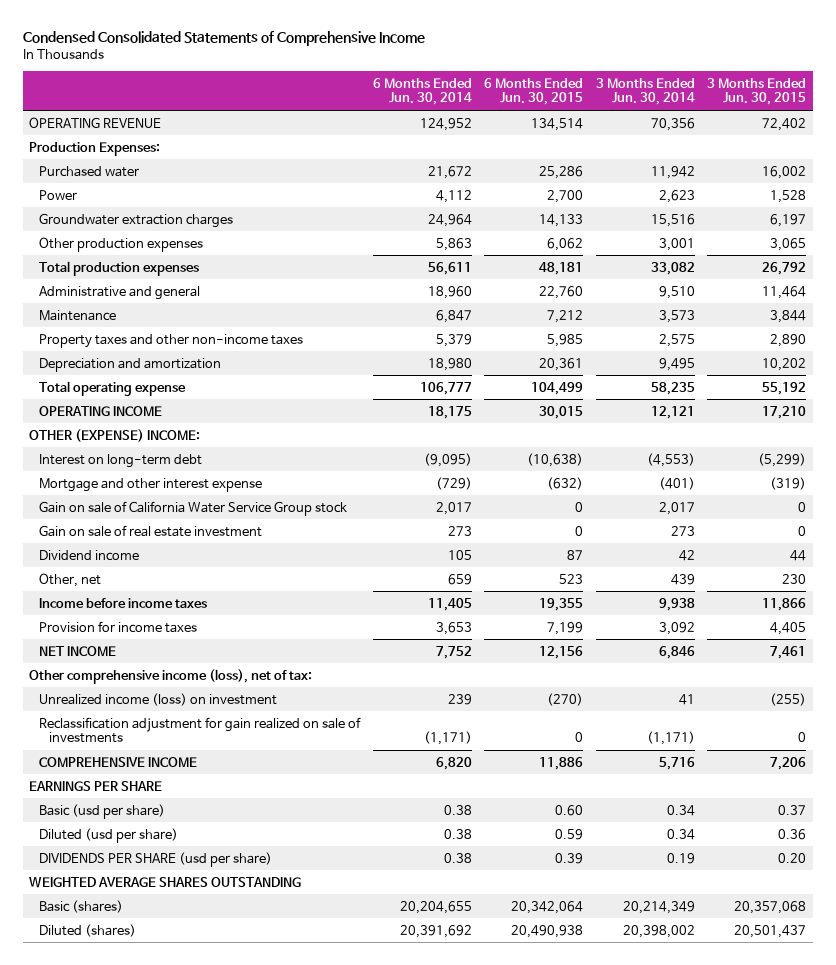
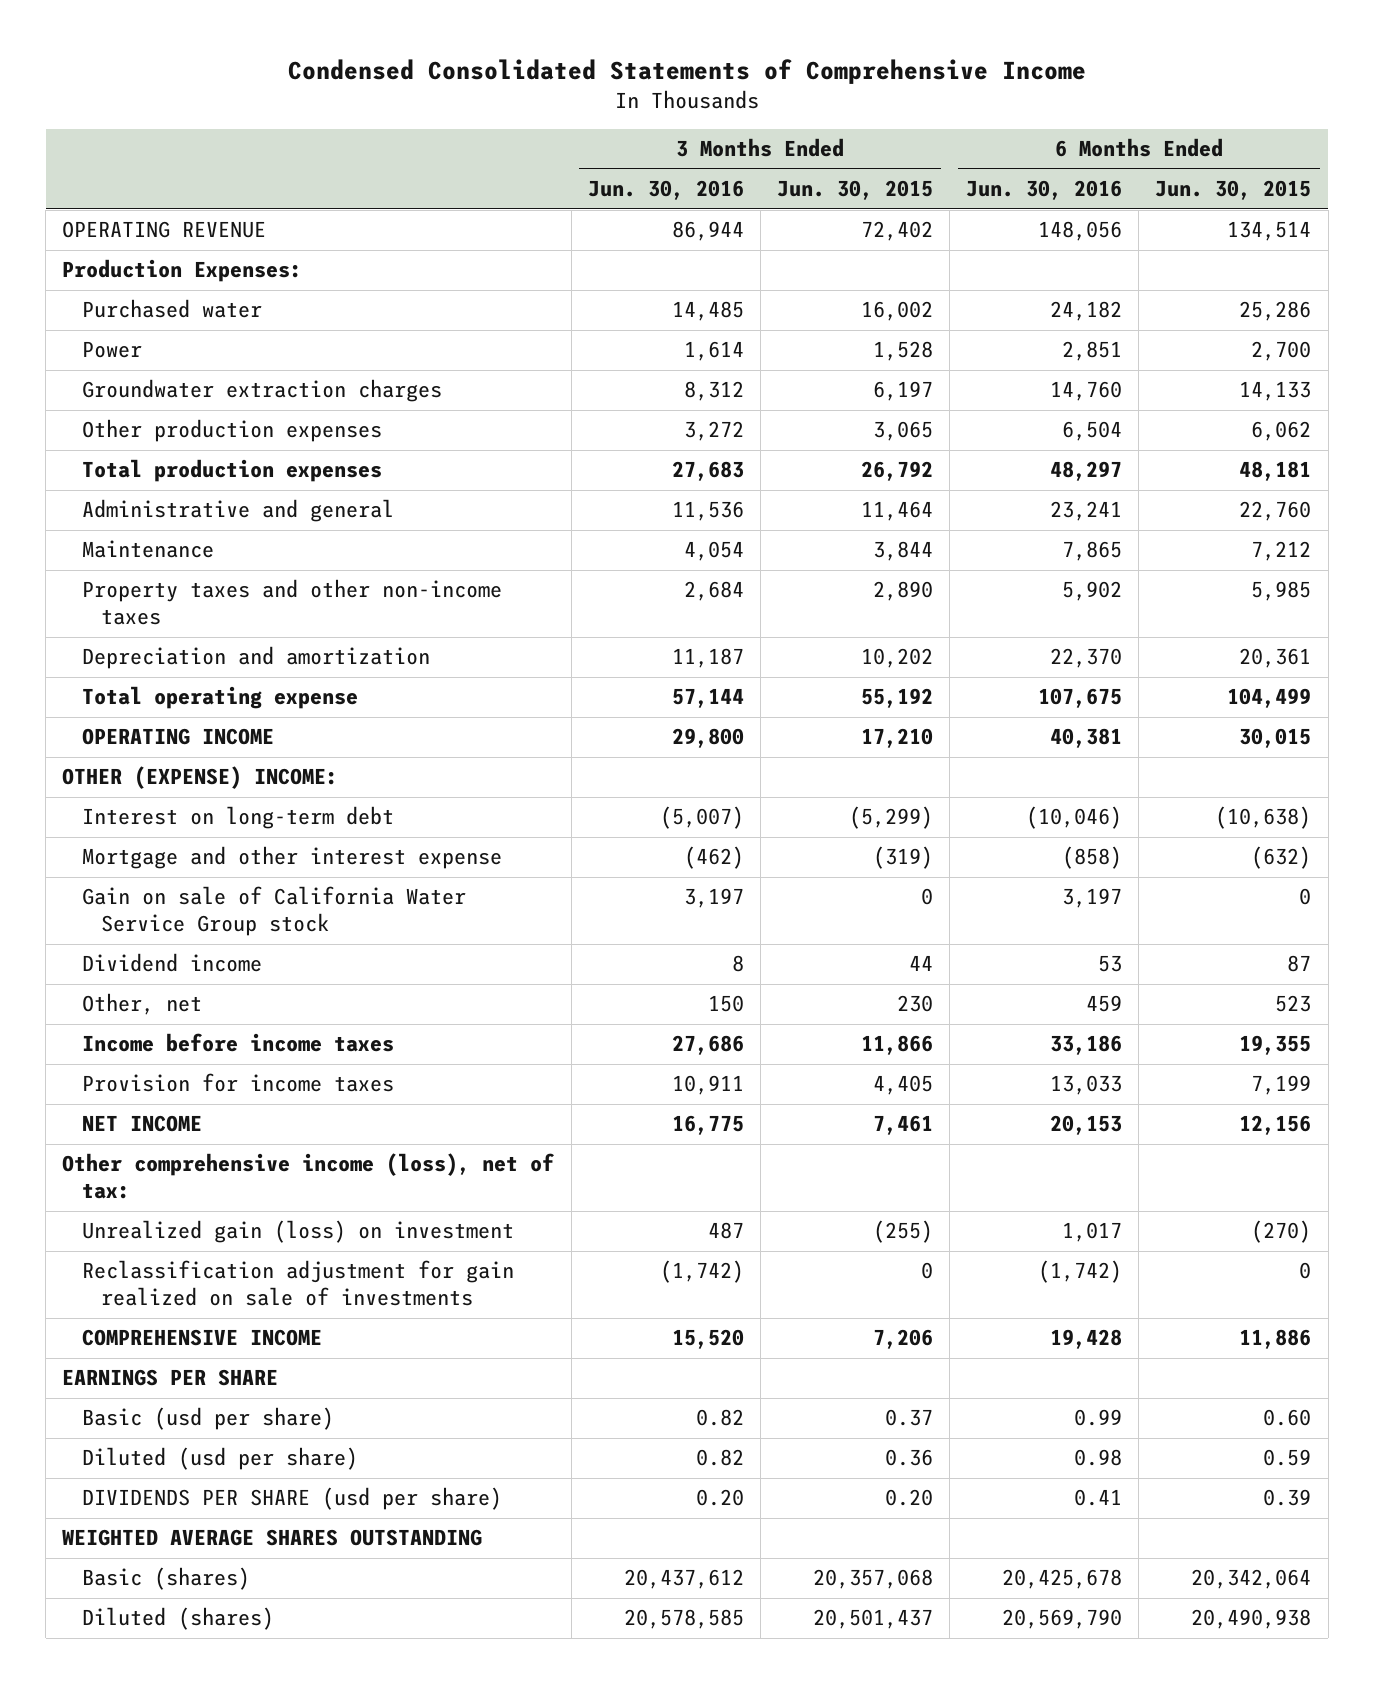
[372,77,472,106] 6 Months Ended Jun. 30, 2014 -> none
[595,77,695,106] 3 Months Ended Jun. 30, 2014 -> none
none -> [587,180,744,201] Jun. 30, 2016
none -> [966,180,1123,201] Jun. 30, 2016
[39,524,263,537] Gain on sale of real estate investment -> none
[39,692,278,706] Unrealized income (loss) on investment -> [81,1220,514,1244] Unrealized gain (loss) on investment

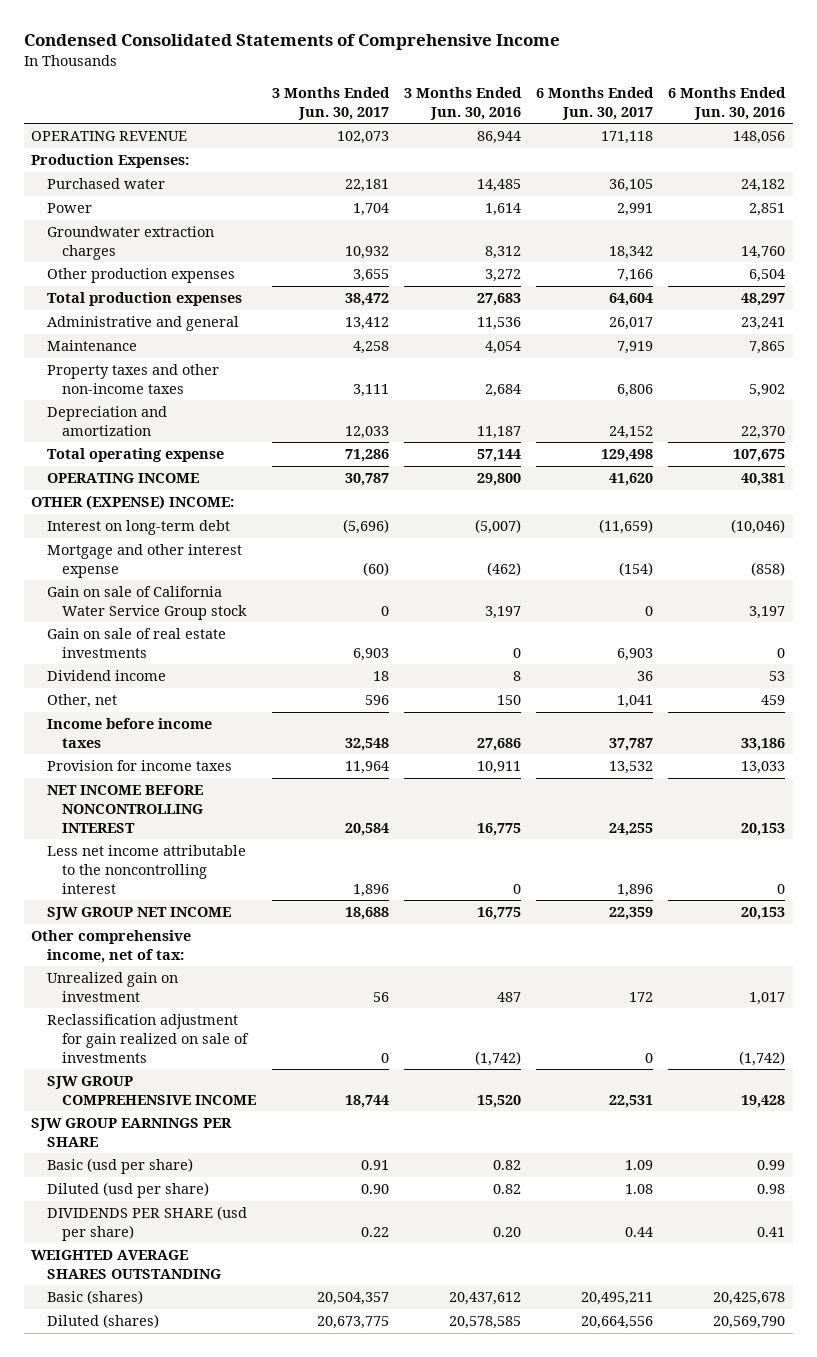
[776,180,933,201] Jun. 30, 2015 -> none
[1155,180,1312,201] Jun. 30, 2015 -> none
none -> [271,87,390,120] 3 Months Ended Jun. 30, 2017
none -> [536,87,655,120] 6 Months Ended Jun. 30, 2017
none -> [46,628,226,658] Gain on sale of real estate investments
none -> [46,785,204,833] NET INCOME BEFORE NONCONTROLLING INTEREST
none -> [46,845,246,894] Less net income attributable to the noncontrolling interest
[81,1115,202,1133] NET INCOME -> [46,907,231,921] SJW GROUP NET INCOME
[62,1153,555,1200] Other comprehensive income (loss), net of tax: -> [31,930,192,963] Other comprehensive income, net of tax:
[81,1220,514,1244] Unrealized gain (loss) on investment -> [46,972,178,1002] Unrealized gain on investment
[81,1329,322,1347] COMPREHENSIVE INCOME -> [46,1076,257,1105] SJW GROUP COMPREHENSIVE INCOME
[62,1369,279,1387] EARNINGS PER SHARE -> [31,1118,233,1147] SJW GROUP EARNINGS PER SHARE

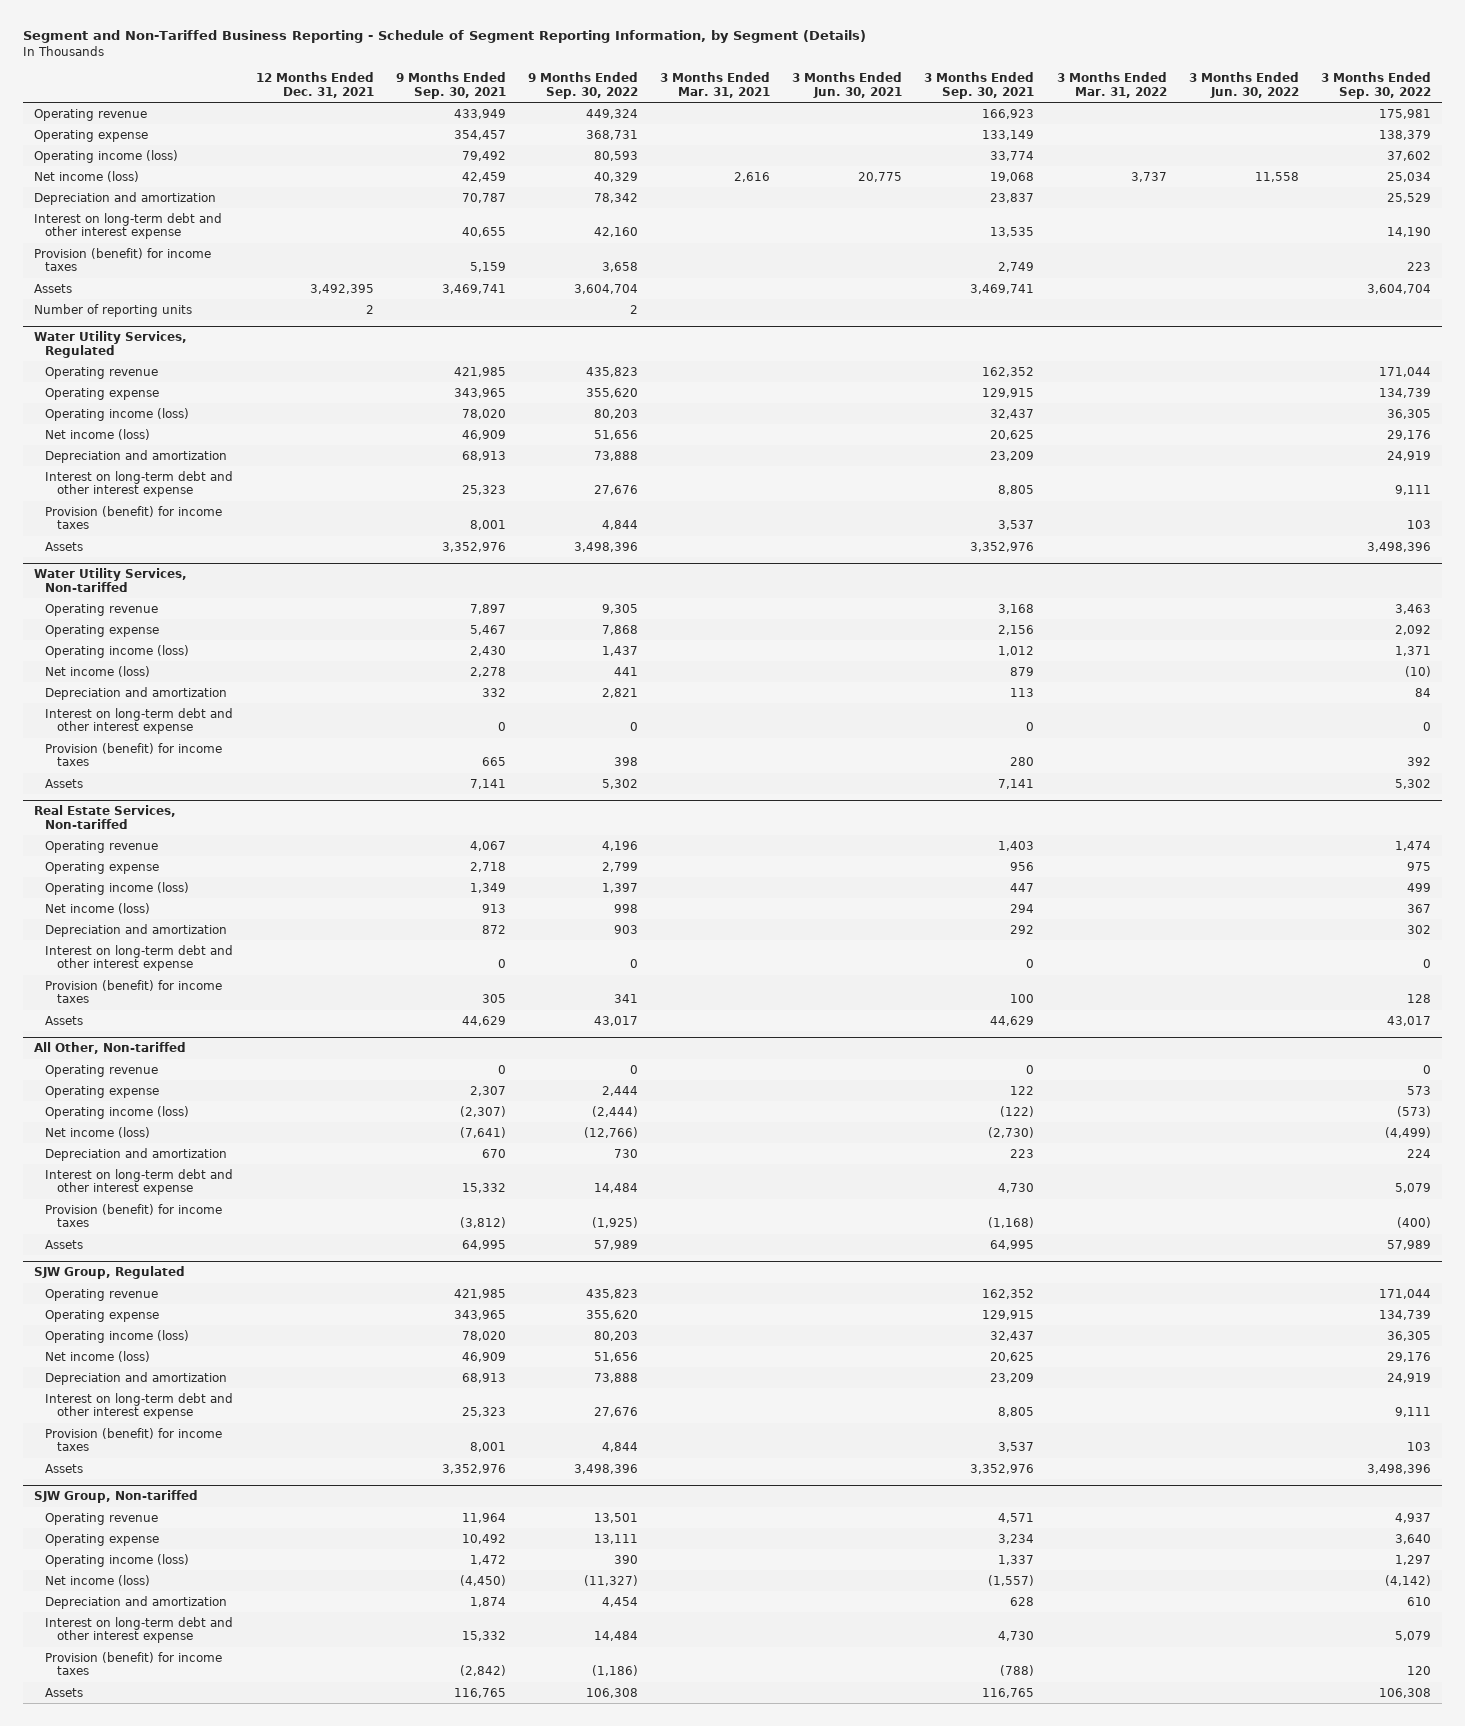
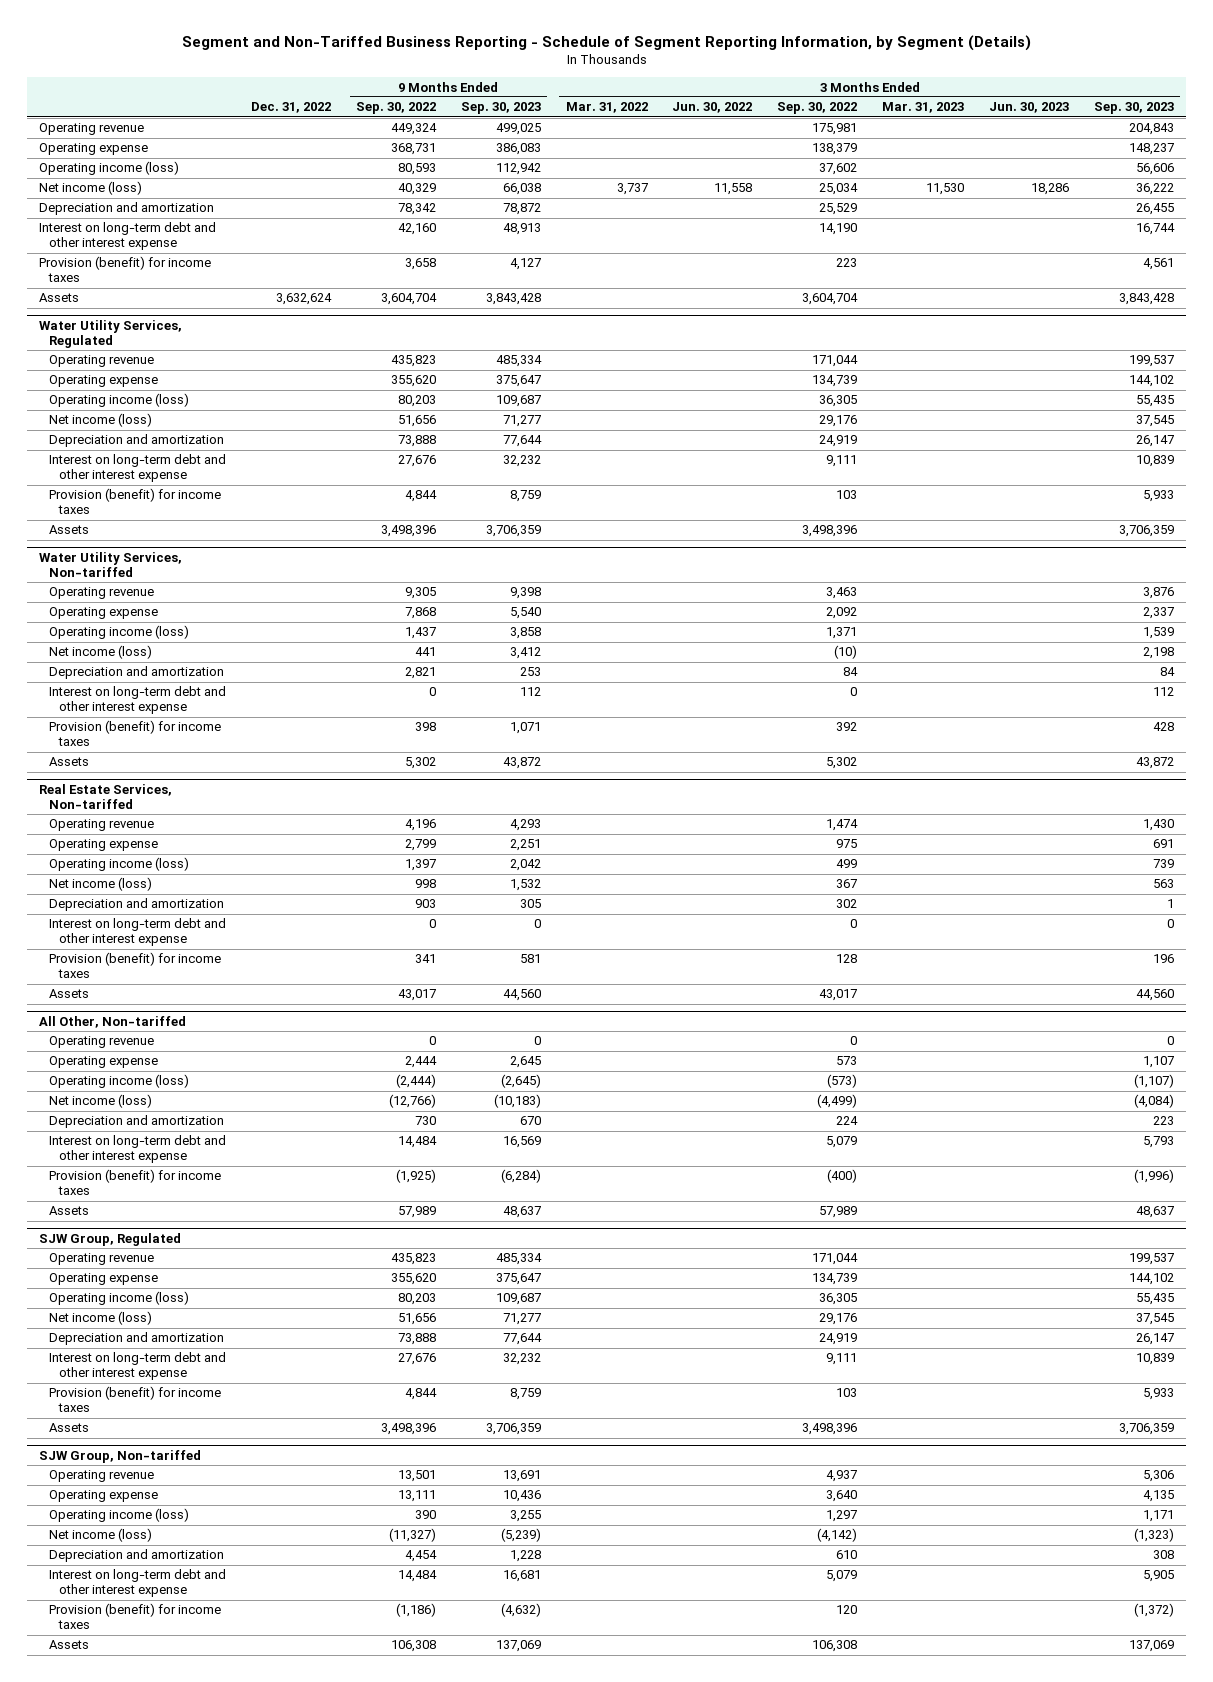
[255,72,374,98] 12 Months Ended Dec. 31, 2021 -> none
[395,72,506,99] 9 Months Ended Sep. 30, 2021 -> none
[660,72,771,98] 3 Months Ended Mar. 31, 2021 -> none
[792,72,903,98] 3 Months Ended Jun. 30, 2021 -> none
[924,72,1035,99] 3 Months Ended Sep. 30, 2021 -> none
none -> [251,102,332,114] Dec. 31, 2022
none -> [460,102,541,115] Sep. 30, 2023
none -> [882,102,965,114] Mar. 31, 2023
none -> [989,102,1070,114] Jun. 30, 2023
none -> [1093,102,1174,115] Sep. 30, 2023
[33,303,192,317] Number of reporting units -> none

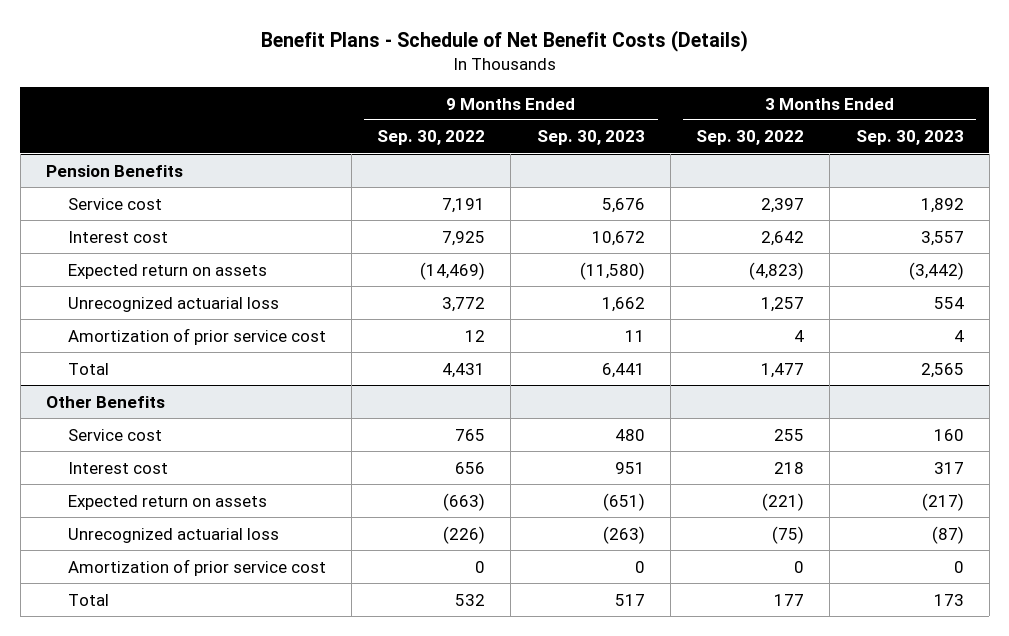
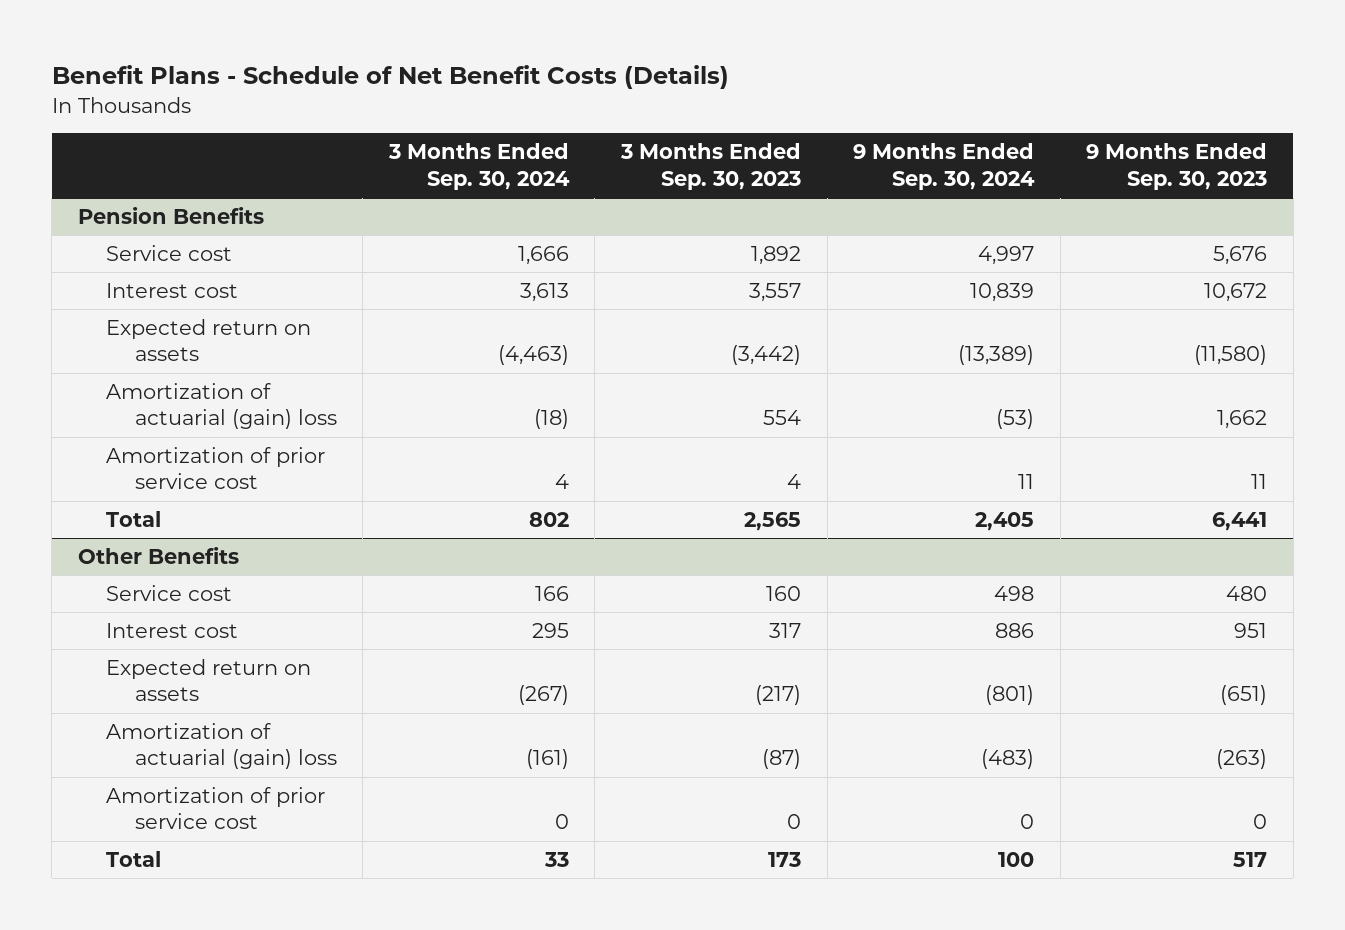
[377,130,486,146] Sep. 30, 2022 -> none
[696,130,805,146] Sep. 30, 2022 -> none
none -> [387,143,570,190] 3 Months Ended Sep. 30, 2024
none -> [853,143,1036,190] 9 Months Ended Sep. 30, 2024
[67,296,279,312] Unrecognized actuarial loss -> [106,383,337,430] Amortization of actuarial (gain) loss
[67,527,279,543] Unrecognized actuarial loss -> [106,723,337,770] Amortization of actuarial (gain) loss

